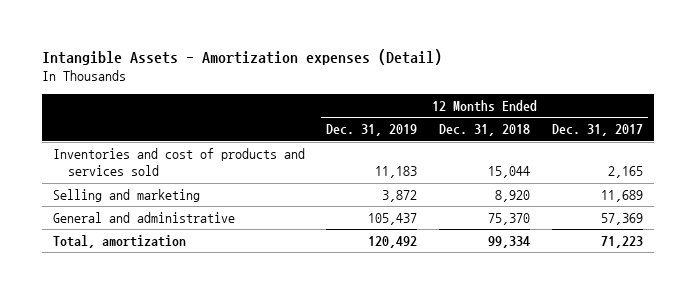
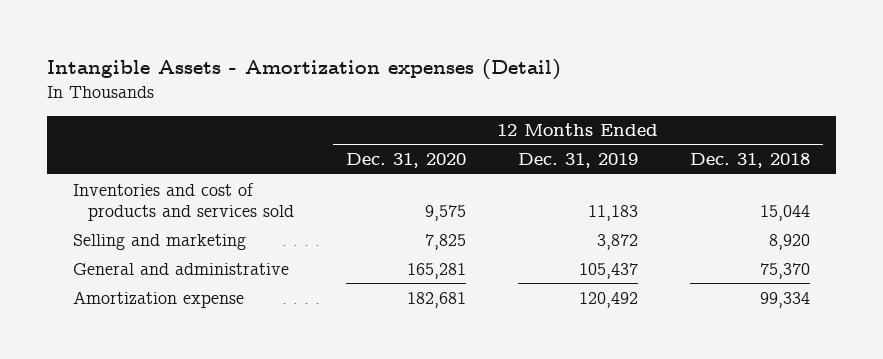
[551,124,643,137] Dec. 31, 2017 -> none
none -> [345,153,466,169] Dec. 31, 2020
[52,234,186,248] Total, amortization -> [72,290,244,308] Amortization expense

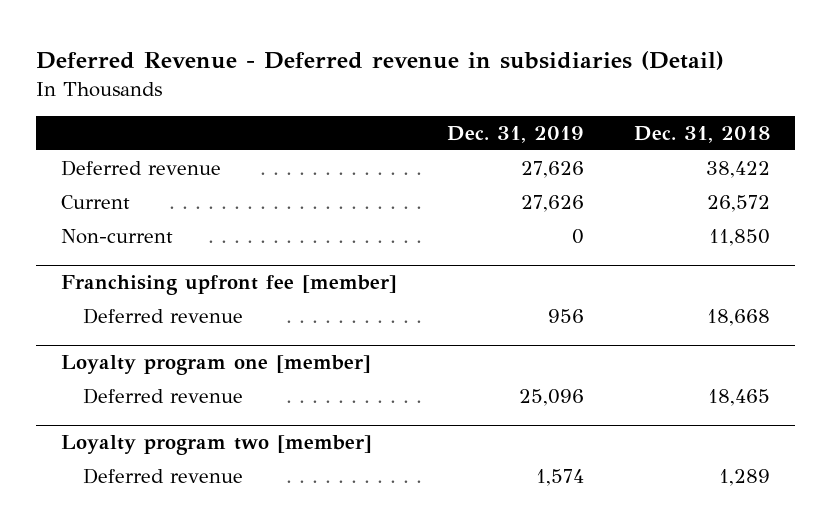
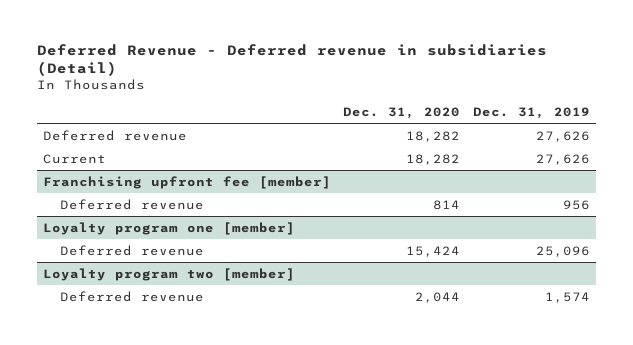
[633,126,770,144] Dec. 31, 2018 -> none
none -> [343,107,461,120] Dec. 31, 2020
[61,228,174,244] Non-current -> none

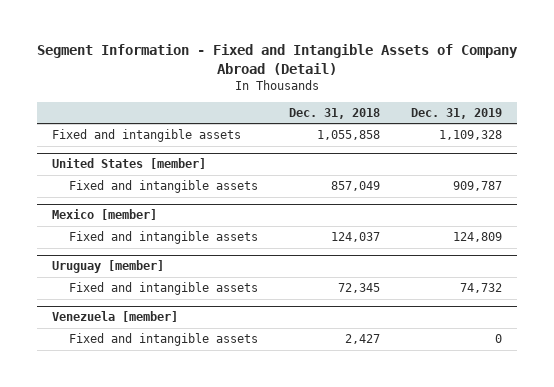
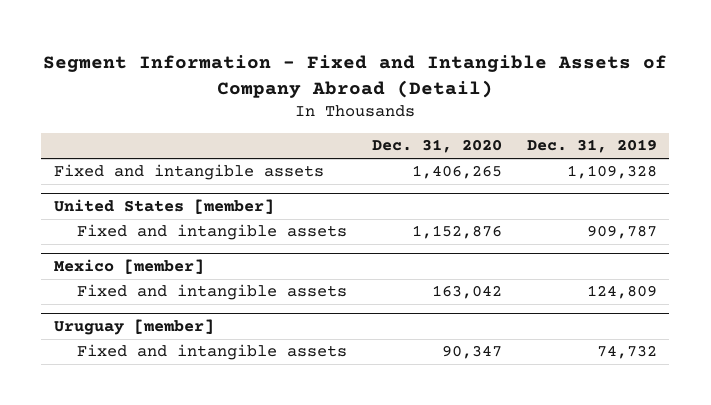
[288,107,380,119] Dec. 31, 2018 -> none
none -> [372,139,503,154] Dec. 31, 2020
[51,311,178,323] Venezuela [member] -> none
[68,333,258,347] Fixed and intangible assets -> none

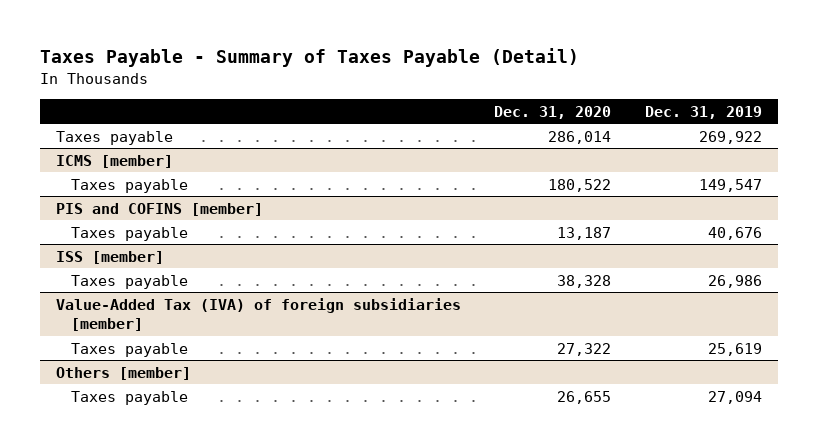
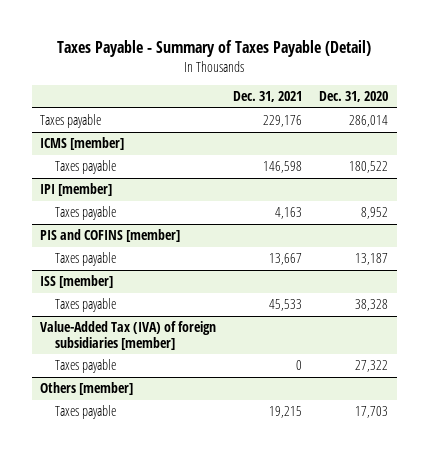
[644,105,762,119] Dec. 31, 2019 -> none
none -> [233,91,303,103] Dec. 31, 2021
none -> [40,183,113,197] IPI [member]
none -> [55,206,117,221] Taxes payable
[557,390,612,404] 26,655 -> [355,406,389,419] 17,703

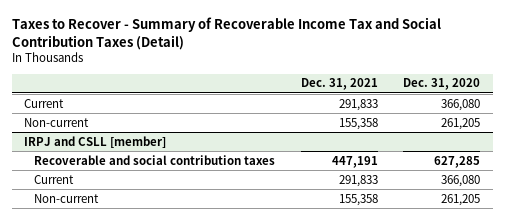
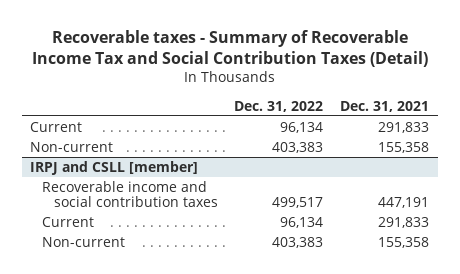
[11,17,441,50] Taxes to Recover - Summary of Recoverable Income Tax and Social Contribution Taxes (Detail) -> [31,29,428,68] Recoverable taxes - Summary of Recoverable Income Tax and Social Contribution Taxes (Detail)
[403,78,481,91] Dec. 31, 2020 -> none
none -> [234,100,324,112] Dec. 31, 2022
[33,154,275,165] Recoverable and social contribution taxes -> [41,180,218,208] Recoverable income and social contribution taxes

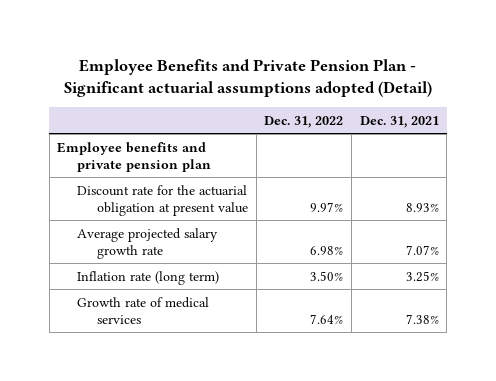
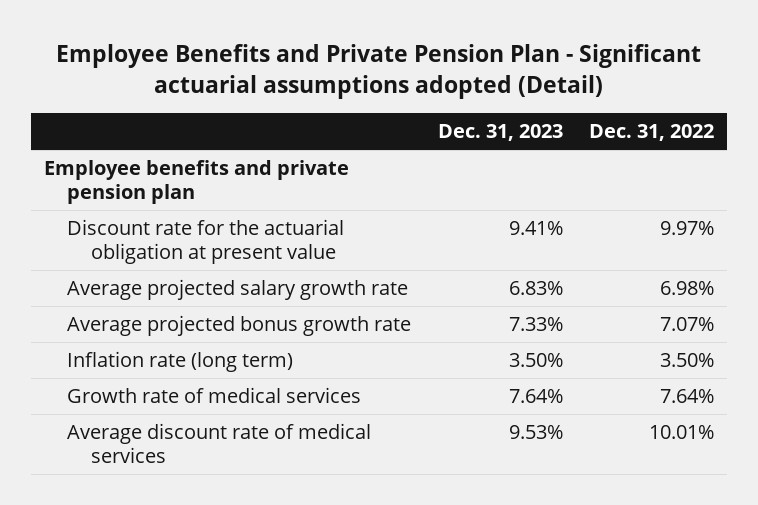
[359,116,439,129] Dec. 31, 2021 -> none
none -> [437,124,563,142] Dec. 31, 2023
none -> [67,315,412,337] Average projected bonus growth rate
none -> [67,423,372,464] Average discount rate of medical services

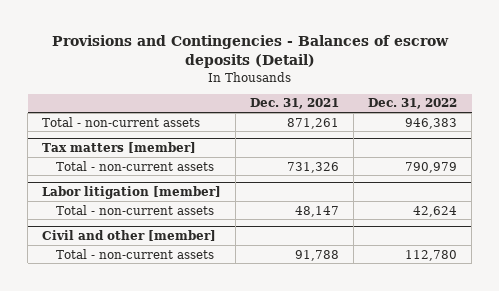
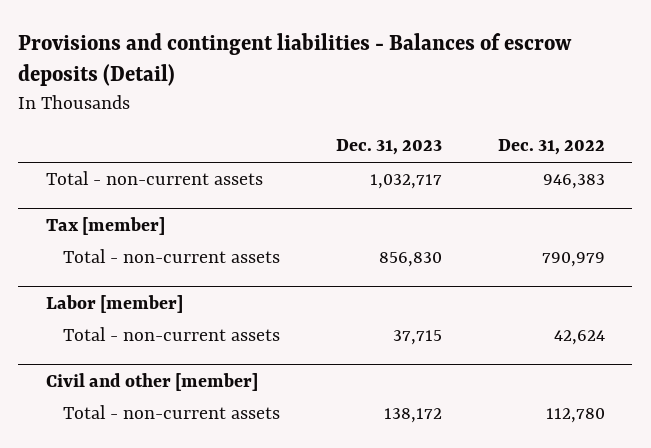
[51,35,449,69] Provisions and Contingencies - Balances of escrow deposits (Detail) -> [18,32,573,87] Provisions and contingent liabilities - Balances of escrow deposits (Detail)
[250,98,340,110] Dec. 31, 2021 -> none
none -> [336,139,443,156] Dec. 31, 2023
[42,141,197,153] Tax matters [member] -> [45,216,165,235] Tax [member]
[42,185,222,199] Labor litigation [member] -> [45,294,183,313] Labor [member]

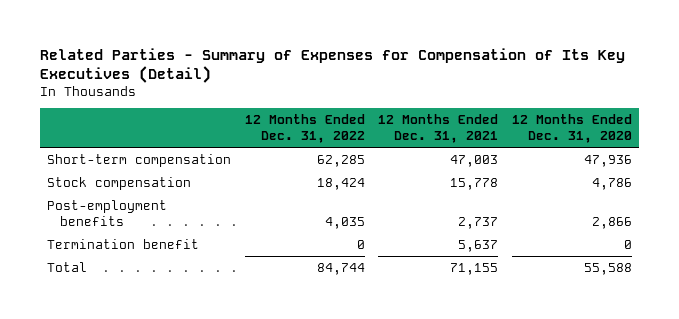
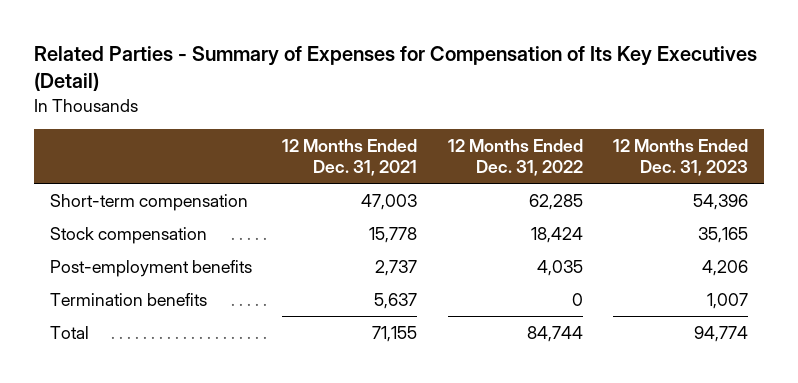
[511,114,632,143] 12 Months Ended Dec. 31, 2020 -> none
none -> [613,139,749,177] 12 Months Ended Dec. 31, 2023
[47,238,200,249] Termination benefit -> [49,292,207,306] Termination benefits

